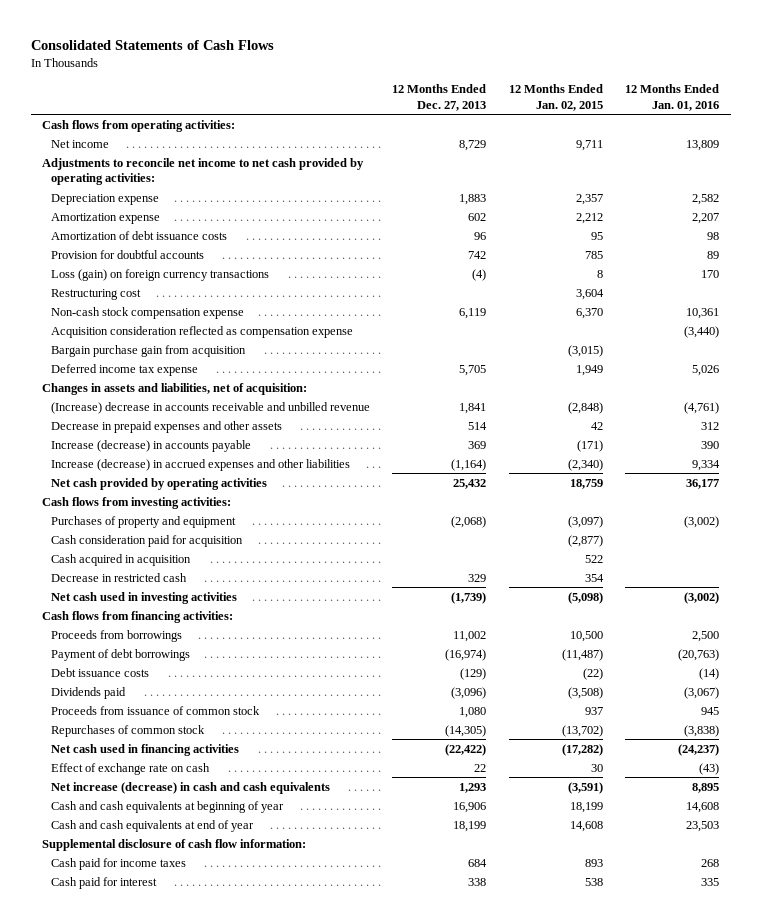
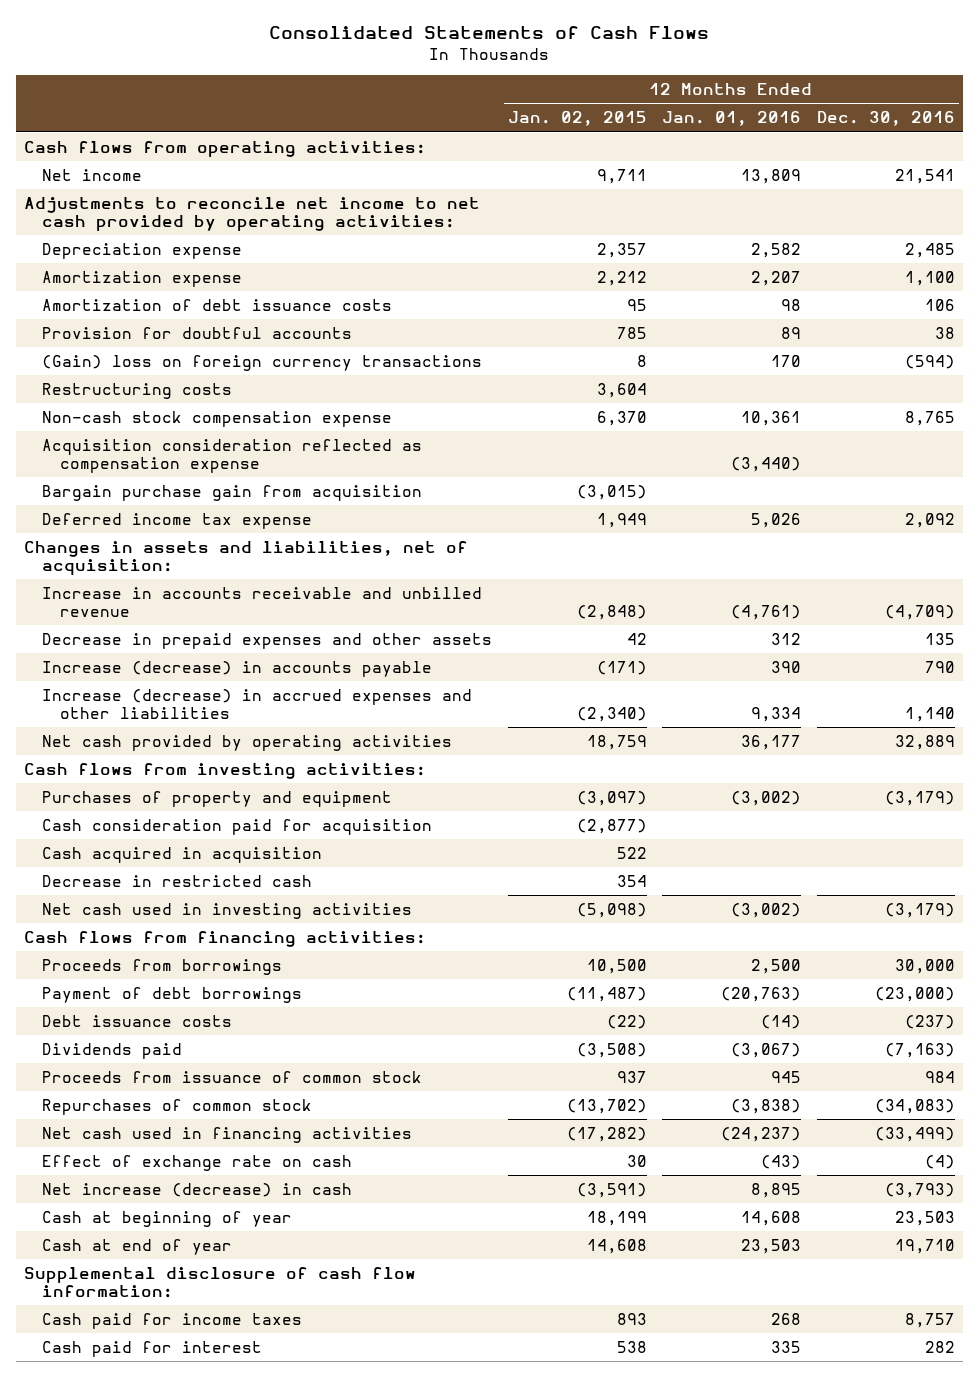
[392,84,487,111] 12 Months Ended Dec. 27, 2013 -> none
none -> [816,111,955,127] Dec. 30, 2016
[50,268,269,281] Loss (gain) on foreign currency transactions -> [41,354,482,371] (Gain) loss on foreign currency transactions
[50,288,141,300] Restructuring cost -> [41,382,232,399] Restructuring costs
[50,401,370,414] (Increase) decrease in accounts receivable and unbilled revenue -> [41,586,482,617] Increase in accounts receivable and unbilled revenue
[50,781,330,794] Net increase (decrease) in cash and cash equivalents -> [41,1182,352,1197] Net increase (decrease) in cash
[50,800,284,813] Cash and cash equivalents at beginning of year -> [41,1210,292,1227] Cash at beginning of year
[50,819,254,832] Cash and cash equivalents at end of year -> [41,1238,232,1255] Cash at end of year

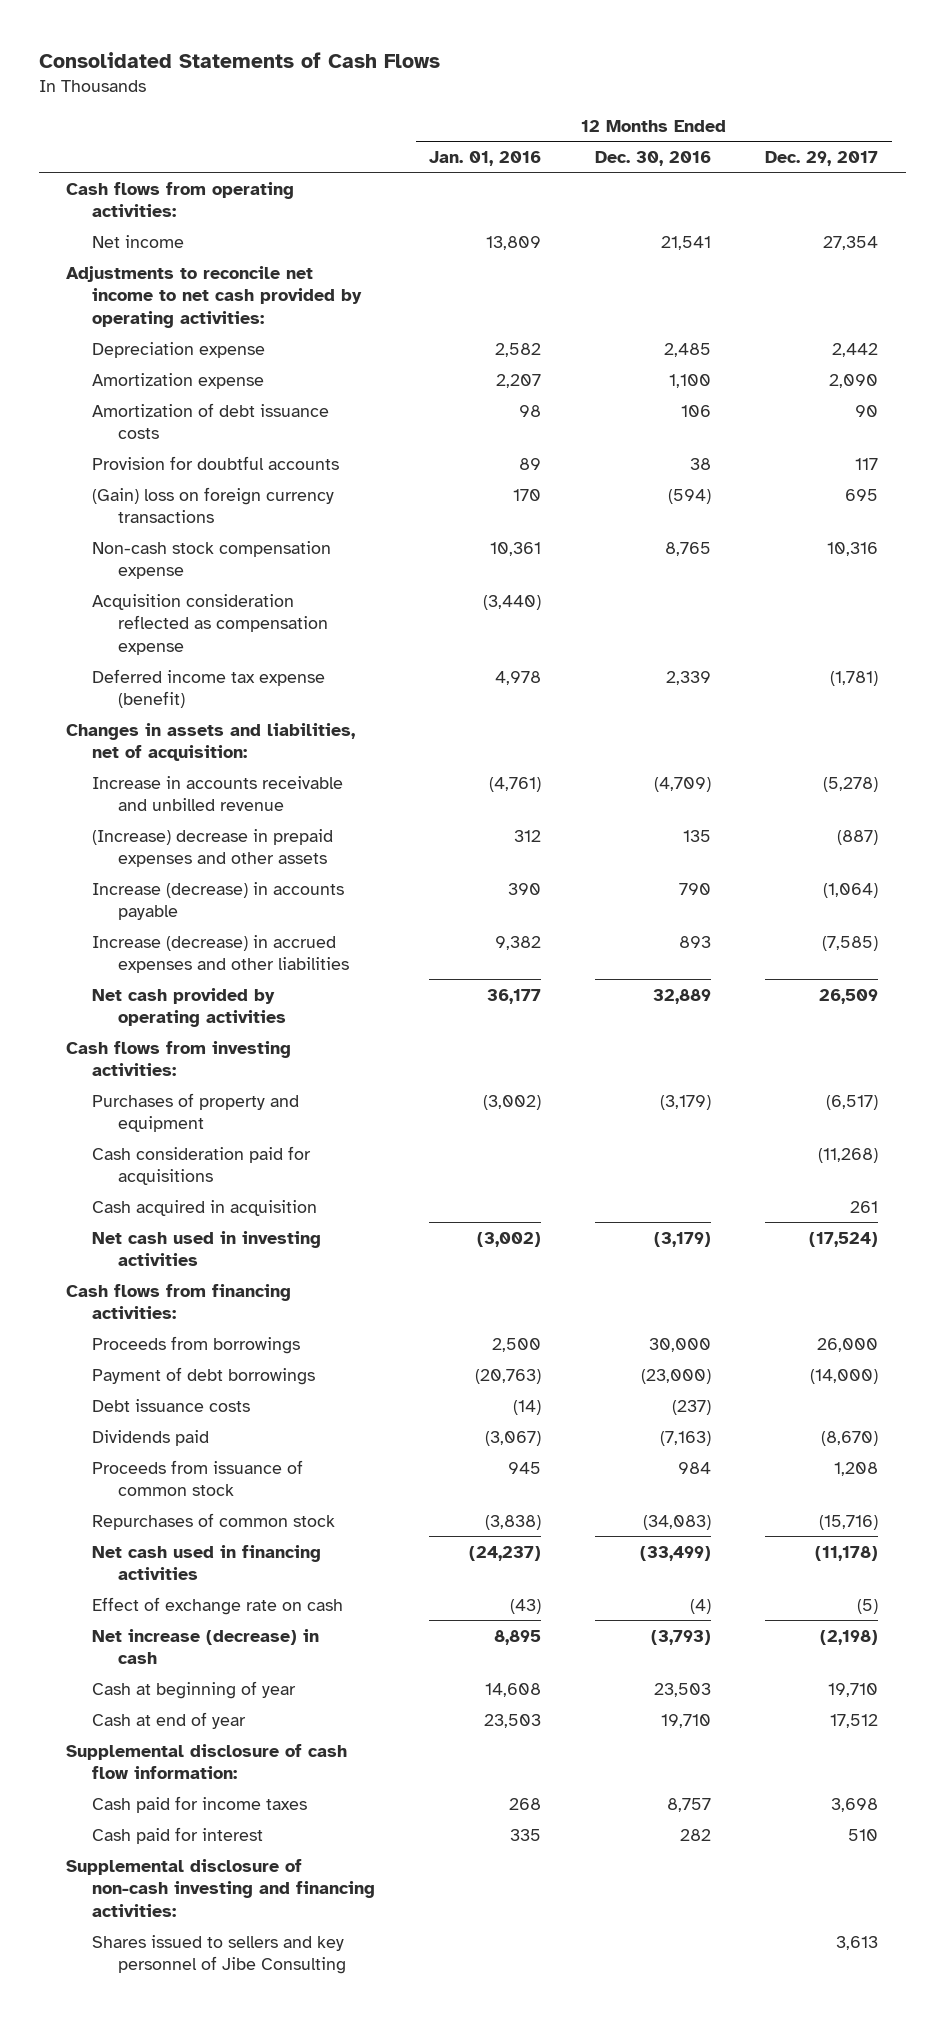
[507,111,647,127] Jan. 02, 2015 -> none
none -> [765,150,879,166] Dec. 29, 2017
[41,382,232,399] Restructuring costs -> none
[41,484,422,501] Bargain purchase gain from acquisition -> none
[41,512,312,529] Deferred income tax expense -> [91,668,325,709] Deferred income tax expense (benefit)
[751,512,802,528] 5,026 -> [495,670,542,685] 4,978
[904,512,955,528] 2,092 -> [666,670,712,685] 2,339
[41,632,492,649] Decrease in prepaid expenses and other assets -> [91,828,333,868] (Increase) decrease in prepaid expenses and other assets
[751,706,802,722] 9,334 -> [495,935,542,950] 9,382
[904,706,955,722] 1,140 -> [679,935,712,948] 893
[41,818,432,835] Cash consideration paid for acquisition -> [91,1145,311,1186] Cash consideration paid for acquisitions
[41,874,312,887] Decrease in restricted cash -> none
none -> [66,1858,375,1917] Supplemental disclosure of non-cash investing and financing activities:
none -> [91,1934,346,1975] Shares issued to sellers and key personnel of Jibe Consulting

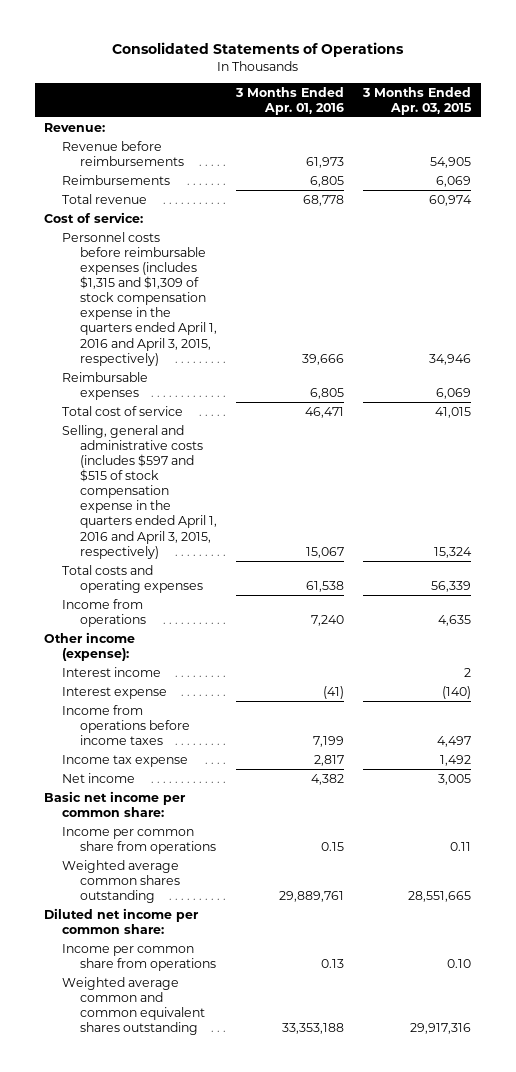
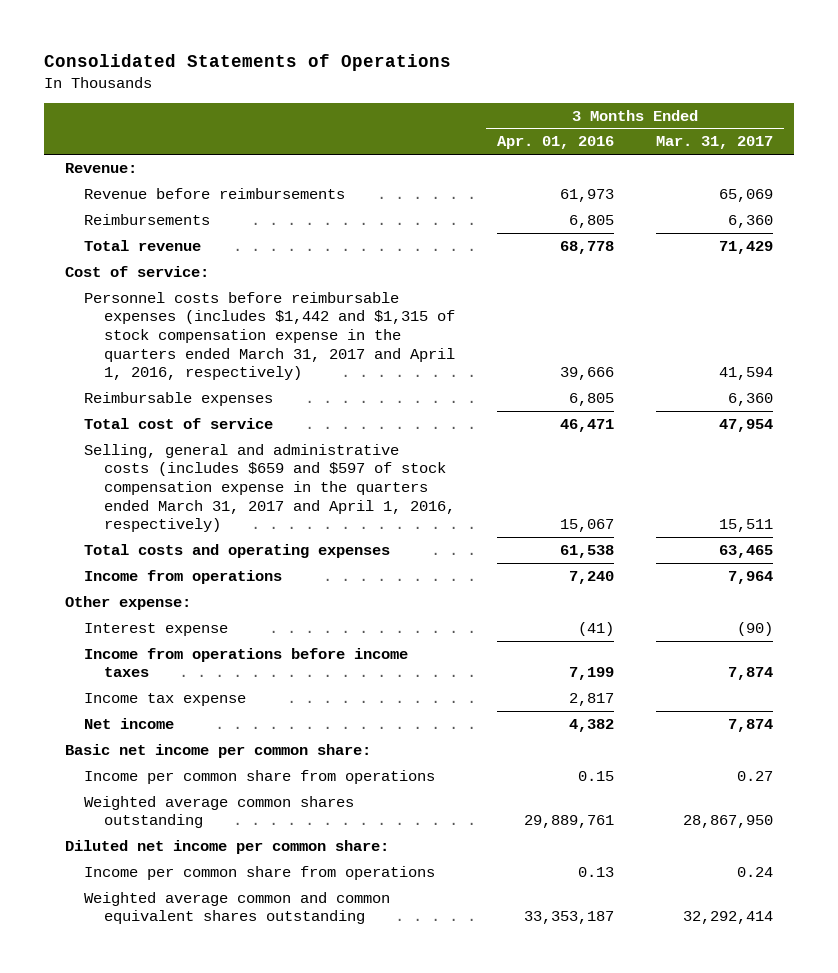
[362,86,473,115] 3 Months Ended Apr. 03, 2015 -> none
none -> [656,136,774,150] Mar. 31, 2017
[62,231,217,366] Personnel costs before reimbursable expenses (includes $1,315 and $1,309 of stock compensation expense in the quarters ended April 1, 2016 and April 3, 2015, respectively) -> [84,291,455,381] Personnel costs before reimbursable expenses (includes $1,442 and $1,315 of stock compensation expense in the quarters ended March 31, 2017 and April 1, 2016, respectively)
[62,424,217,559] Selling, general and administrative costs (includes $597 and $515 of stock compensation expense in the quarters ended April 1, 2016 and April 3, 2015, respectively) -> [84,443,455,533] Selling, general and administrative costs (includes $659 and $597 of stock compensation expense in the quarters ended March 31, 2017 and April 1, 2016, respectively)
[62,666,162,677] Interest income -> none
[44,631,136,661] Other income (expense): -> [64,595,191,610] Other expense:
[282,1023,345,1035] 33,353,188 -> [523,911,614,925] 33,353,187

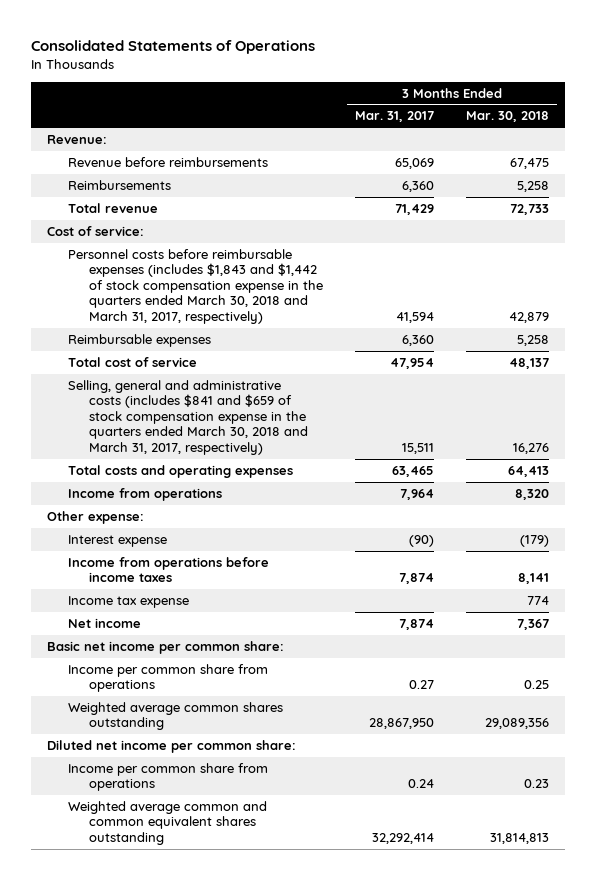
[496,136,614,150] Apr. 01, 2016 -> none
none -> [465,111,549,123] Mar. 30, 2018
[84,291,455,381] Personnel costs before reimbursable expenses (includes $1,442 and $1,315 of stock compensation expense in the quarters ended March 31, 2017 and April 1, 2016, respectively) -> [67,248,323,324] Personnel costs before reimbursable expenses (includes $1,843 and $1,442 of stock compensation expense in the quarters ended March 30, 2018 and March 31, 2017, respectively)
[84,443,455,533] Selling, general and administrative costs (includes $659 and $597 of stock compensation expense in the quarters ended March 31, 2017 and April 1, 2016, respectively) -> [67,379,308,455] Selling, general and administrative costs (includes $841 and $659 of stock compensation expense in the quarters ended March 30, 2018 and March 31, 2017, respectively)

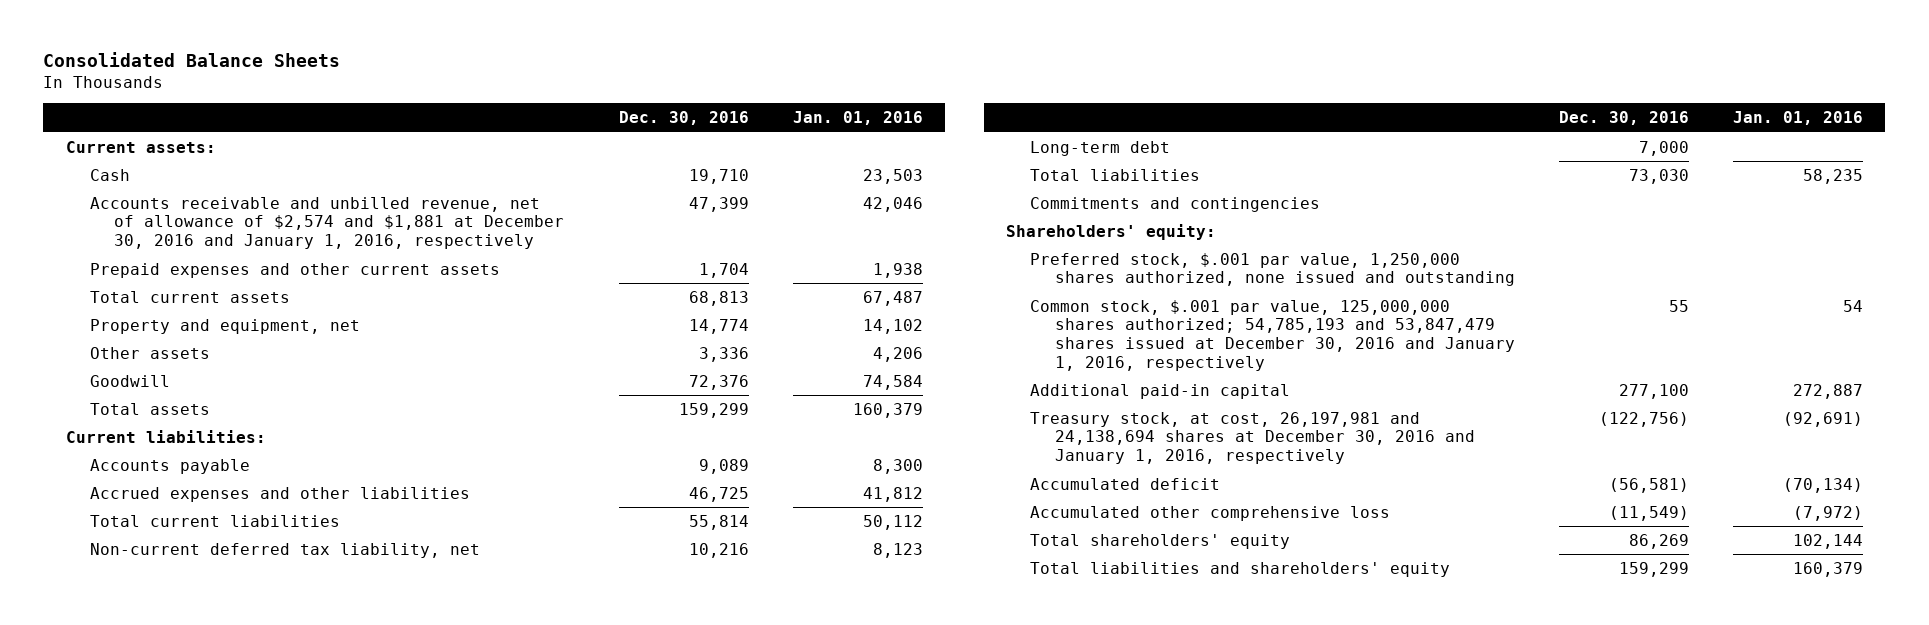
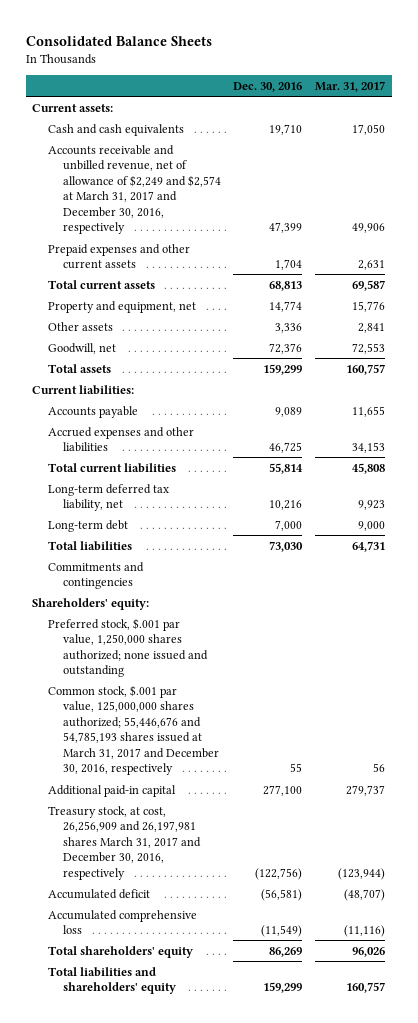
[793,111,924,126] Jan. 01, 2016 -> none
none -> [315,80,386,92] Mar. 31, 2017
[90,168,131,181] Cash -> [47,123,184,136] Cash and cash equivalents
[90,196,565,250] Accounts receivable and unbilled revenue, net of allowance of $2,574 and $1,881 at December 30, 2016 and January 1, 2016, respectively -> [47,144,221,235] Accounts receivable and unbilled revenue, net of allowance of $2,249 and $2,574 at March 31, 2017 and December 30, 2016, respectively
[90,374,171,387] Goodwill -> [47,342,116,354] Goodwill, net
[90,542,481,558] Non-current deferred tax liability, net -> [47,483,169,512] Long-term deferred tax liability, net
[1030,252,1515,287] Preferred stock, $.001 par value, 1,250,000 shares authorized, none issued and outstanding -> [47,617,208,678] Preferred stock, $.001 par value, 1,250,000 shares authorized; none issued and outstanding
[1030,299,1515,371] Common stock, $.001 par value, 125,000,000 shares authorized; 54,785,193 and 53,847,479 shares issued at December 30, 2016 and January 1, 2016, respectively -> [47,684,219,776] Common stock, $.001 par value, 125,000,000 shares authorized; 55,446,676 and 54,785,193 shares issued at March 31, 2017 and December 30, 2016, respectively
[1030,411,1475,465] Treasury stock, at cost, 26,197,981 and 24,138,694 shares at December 30, 2016 and January 1, 2016, respectively -> [47,805,201,880] Treasury stock, at cost, 26,256,909 and 26,197,981 shares March 31, 2017 and December 30, 2016, respectively
[1030,505,1391,521] Accumulated other comprehensive loss -> [47,909,197,935] Accumulated comprehensive loss

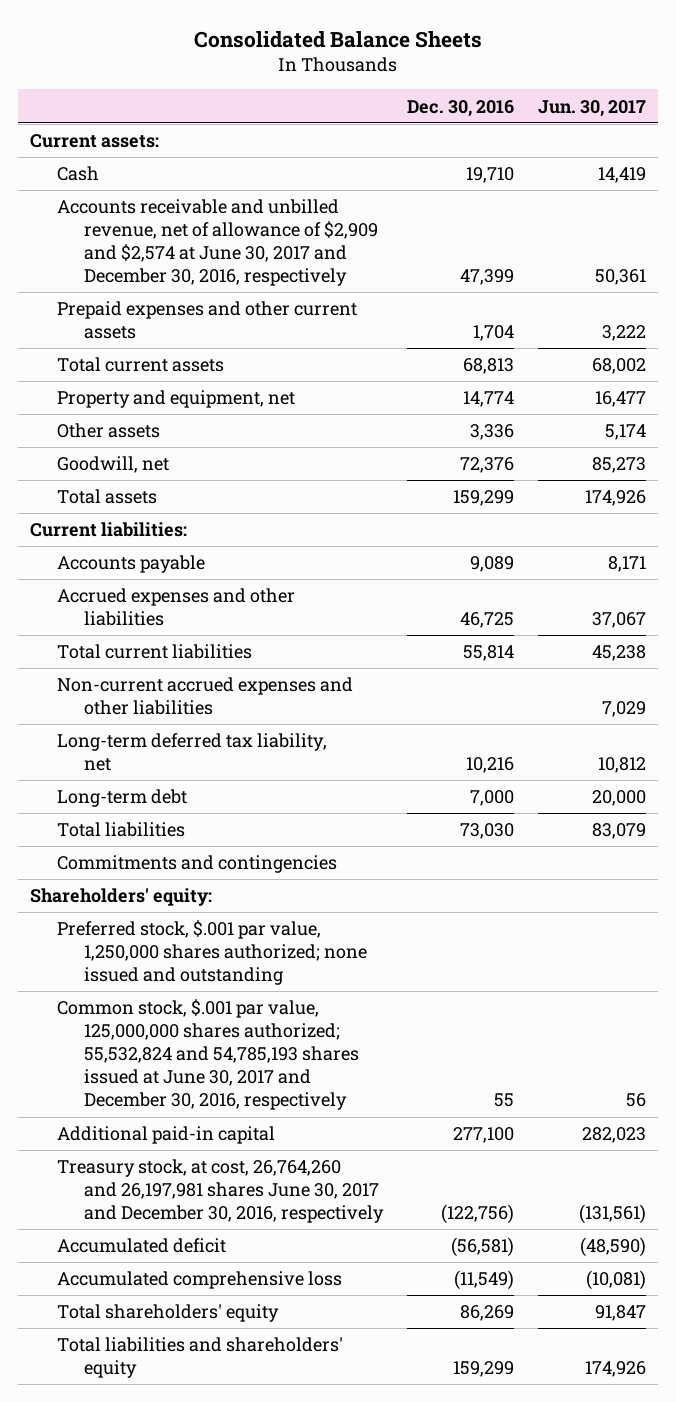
[315,80,386,92] Mar. 31, 2017 -> none
none -> [537,99,646,117] Jun. 30, 2017
[47,123,184,136] Cash and cash equivalents -> [57,166,100,182] Cash
[47,144,221,235] Accounts receivable and unbilled revenue, net of allowance of $2,249 and $2,574 at March 31, 2017 and December 30, 2016, respectively -> [57,199,378,287] Accounts receivable and unbilled revenue, net of allowance of $2,909 and $2,574 at June 30, 2017 and December 30, 2016, respectively
none -> [57,677,354,716] Non-current accrued expenses and other liabilities
[47,684,219,776] Common stock, $.001 par value, 125,000,000 shares authorized; 55,446,676 and 54,785,193 shares issued at March 31, 2017 and December 30, 2016, respectively -> [57,999,359,1111] Common stock, $.001 par value, 125,000,000 shares authorized; 55,532,824 and 54,785,193 shares issued at June 30, 2017 and December 30, 2016, respectively
[47,805,201,880] Treasury stock, at cost, 26,256,909 and 26,197,981 shares March 31, 2017 and December 30, 2016, respectively -> [57,1159,384,1224] Treasury stock, at cost, 26,764,260 and 26,197,981 shares June 30, 2017 and December 30, 2016, respectively

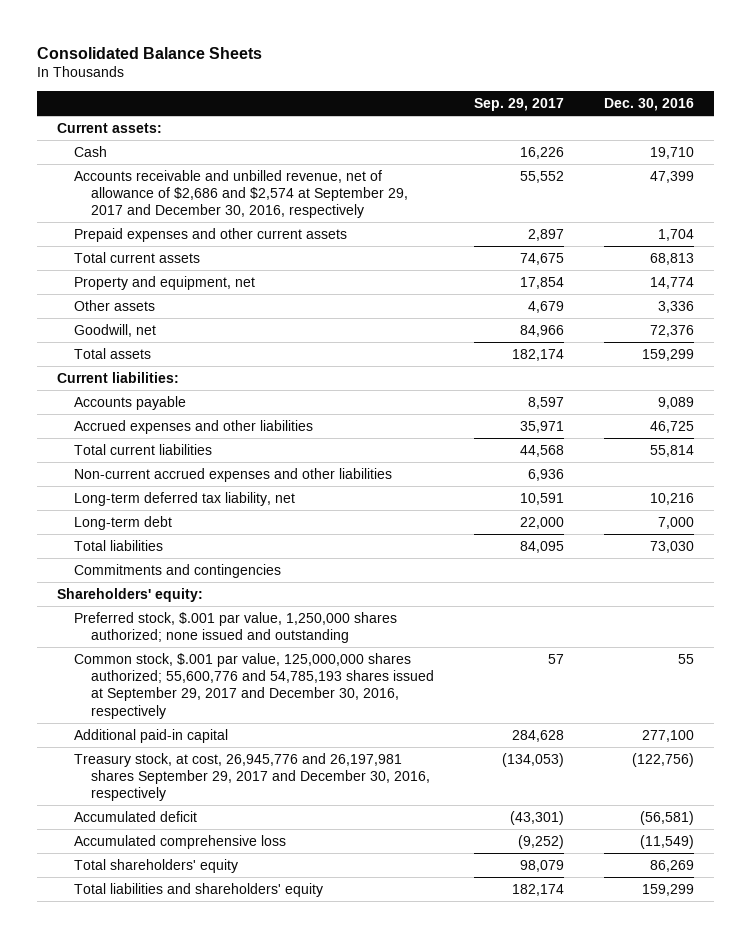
[537,99,646,117] Jun. 30, 2017 -> none
none -> [473,98,564,112] Sep. 29, 2017
[57,199,378,287] Accounts receivable and unbilled revenue, net of allowance of $2,909 and $2,574 at June 30, 2017 and December 30, 2016, respectively -> [73,169,409,219] Accounts receivable and unbilled revenue, net of allowance of $2,686 and $2,574 at September 29, 2017 and December 30, 2016, respectively
[57,999,359,1111] Common stock, $.001 par value, 125,000,000 shares authorized; 55,532,824 and 54,785,193 shares issued at June 30, 2017 and December 30, 2016, respectively -> [73,652,435,719] Common stock, $.001 par value, 125,000,000 shares authorized; 55,600,776 and 54,785,193 shares issued at September 29, 2017 and December 30, 2016, respectively
[57,1159,384,1224] Treasury stock, at cost, 26,764,260 and 26,197,981 shares June 30, 2017 and December 30, 2016, respectively -> [73,752,431,802] Treasury stock, at cost, 26,945,776 and 26,197,981 shares September 29, 2017 and December 30, 2016, respectively

